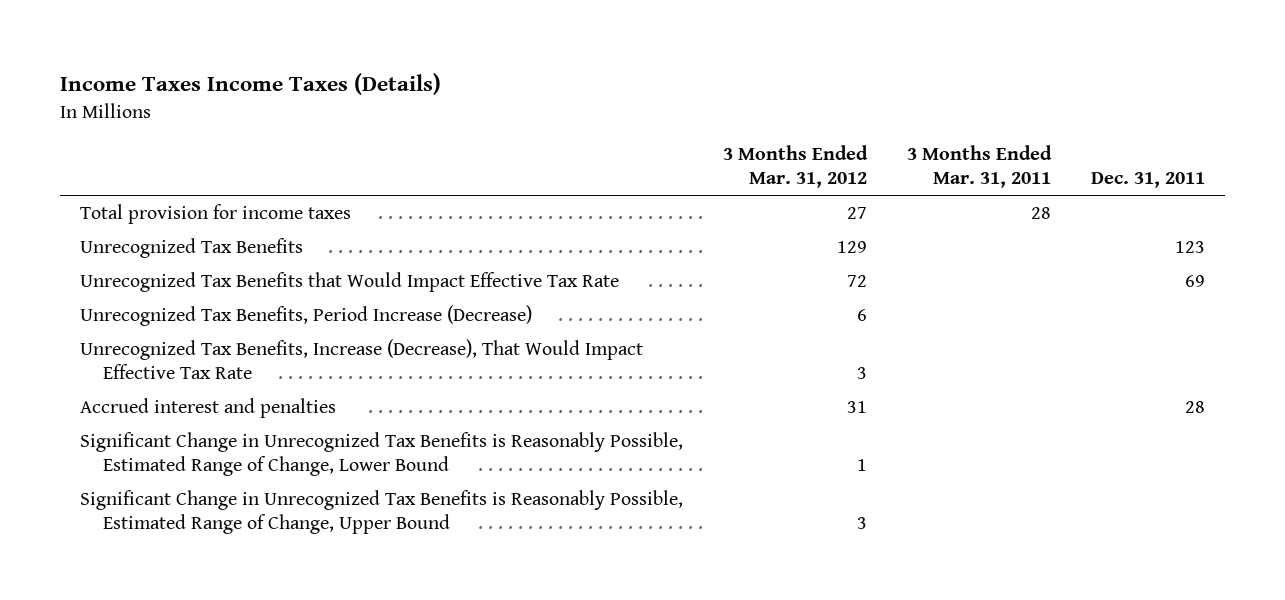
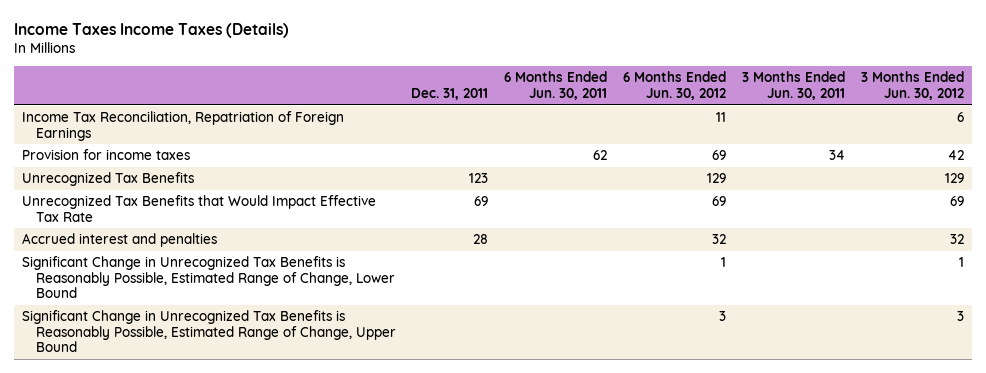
[723,145,869,189] 3 Months Ended Mar. 31, 2012 -> none
[907,145,1053,189] 3 Months Ended Mar. 31, 2011 -> none
none -> [504,71,608,100] 6 Months Ended Jun. 30, 2011
none -> [623,71,727,100] 6 Months Ended Jun. 30, 2012
none -> [742,71,846,100] 3 Months Ended Jun. 30, 2011
none -> [861,71,965,100] 3 Months Ended Jun. 30, 2012
none -> [22,111,345,141] Income Tax Reconciliation, Repatriation of Foreign Earnings
[80,204,352,225] Total provision for income taxes -> [22,149,191,161] Provision for income taxes
[80,305,533,327] Unrecognized Tax Benefits, Period Increase (Decrease) -> none
[80,339,644,380] Unrecognized Tax Benefits, Increase (Decrease), That Would Impact Effective Tax Rate -> none

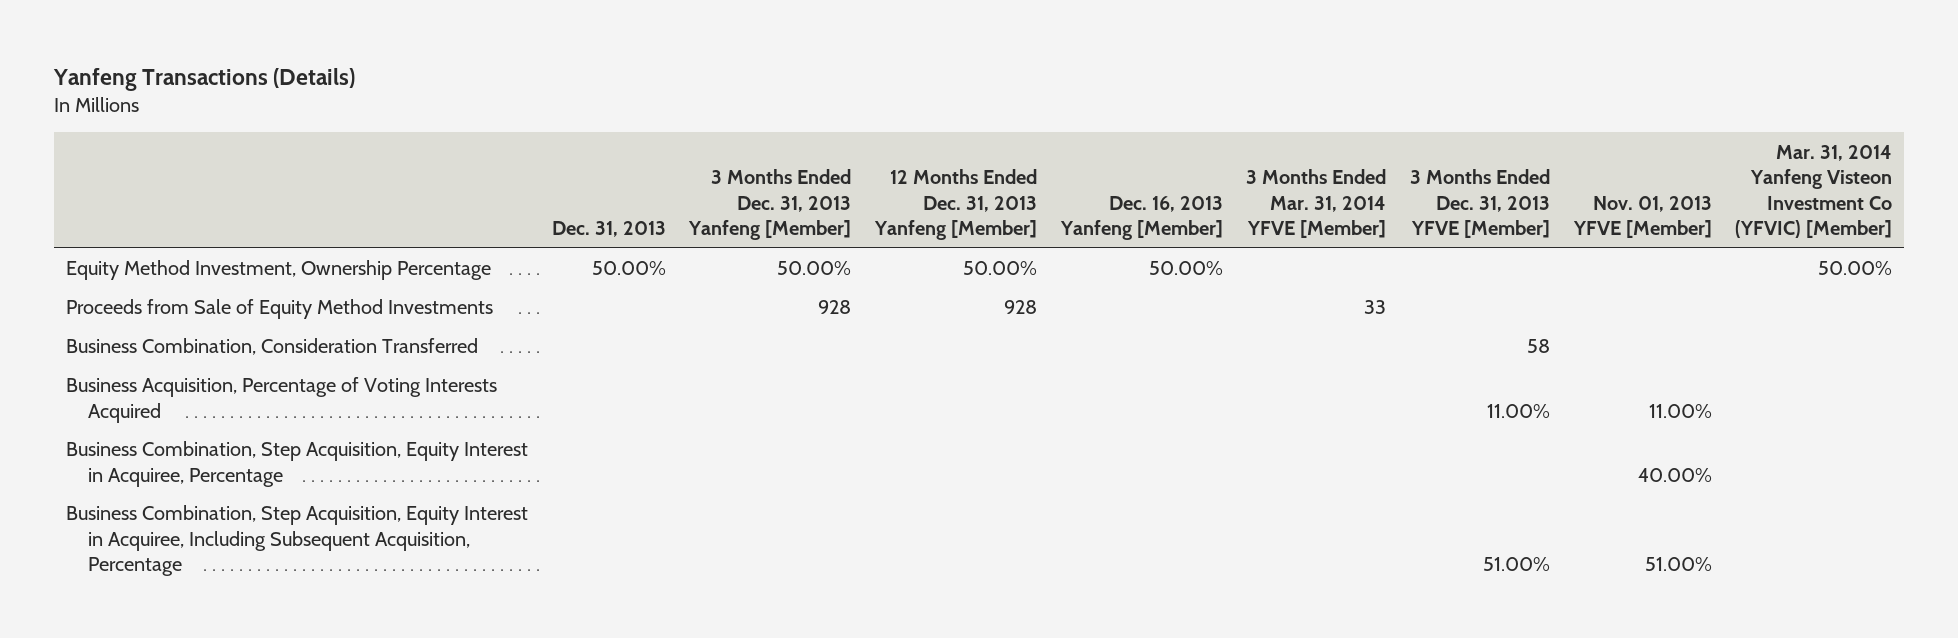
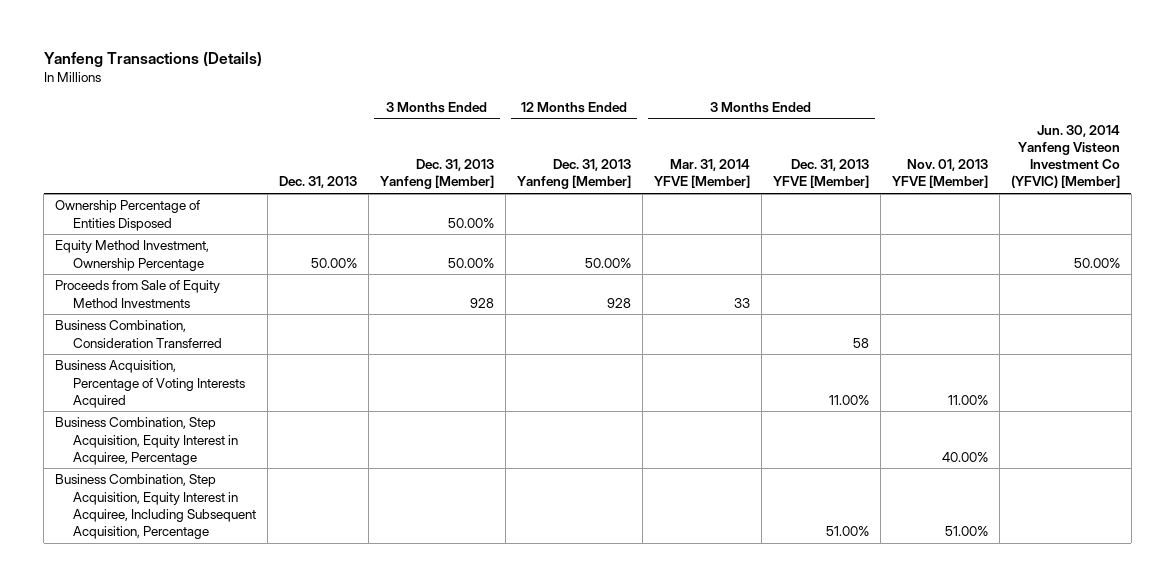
[1059,195,1223,241] Dec. 16, 2013 Yanfeng [Member] -> none
[1735,144,1893,239] Mar. 31, 2014 Yanfeng Visteon Investment Co (YFVIC) [Member] -> none
none -> [1010,124,1120,189] Jun. 30, 2014 Yanfeng Visteon Investment Co (YFVIC) [Member]
none -> [55,200,201,231] Ownership Percentage of Entities Disposed

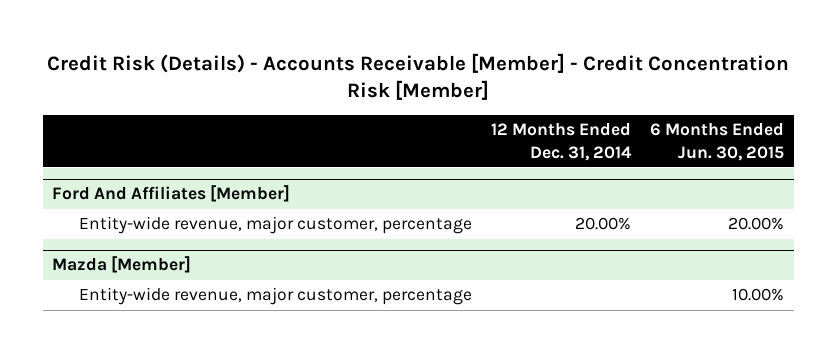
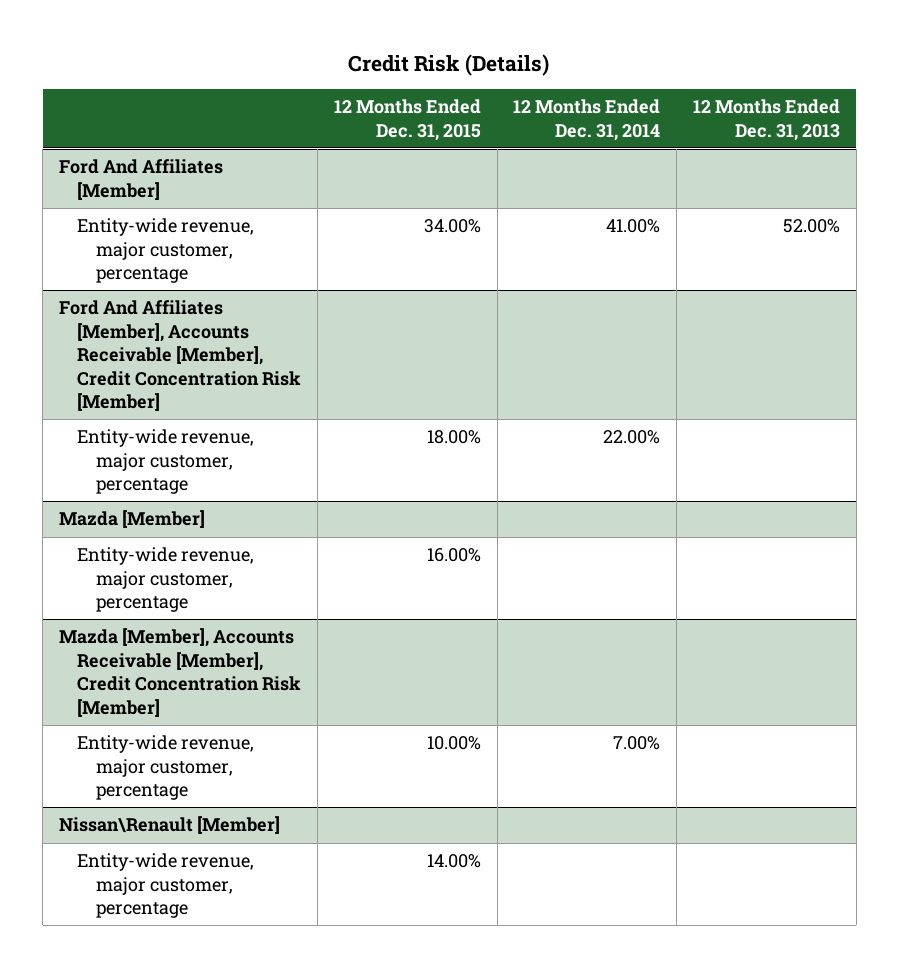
[47,52,790,101] Credit Risk (Details) - Accounts Receivable [Member] - Credit Concentration Risk [Member] -> [348,53,550,76] Credit Risk (Details)
[649,123,784,161] 6 Months Ended Jun. 30, 2015 -> none
none -> [333,99,481,141] 12 Months Ended Dec. 31, 2015
none -> [692,99,840,141] 12 Months Ended Dec. 31, 2013
[574,217,631,231] 20.00% -> [606,219,661,234] 41.00%
none -> [58,300,302,411] Ford And Affiliates [Member], Accounts Receivable [Member], Credit Concentration Risk [Member]
none -> [77,429,255,495] Entity-wide revenue, major customer, percentage
none -> [58,628,302,717] Mazda [Member], Accounts Receivable [Member], Credit Concentration Risk [Member]
none -> [77,735,255,801] Entity-wide revenue, major customer, percentage
none -> [58,816,280,835] Nissan\Renault [Member]
none -> [77,853,255,919] Entity-wide revenue, major customer, percentage

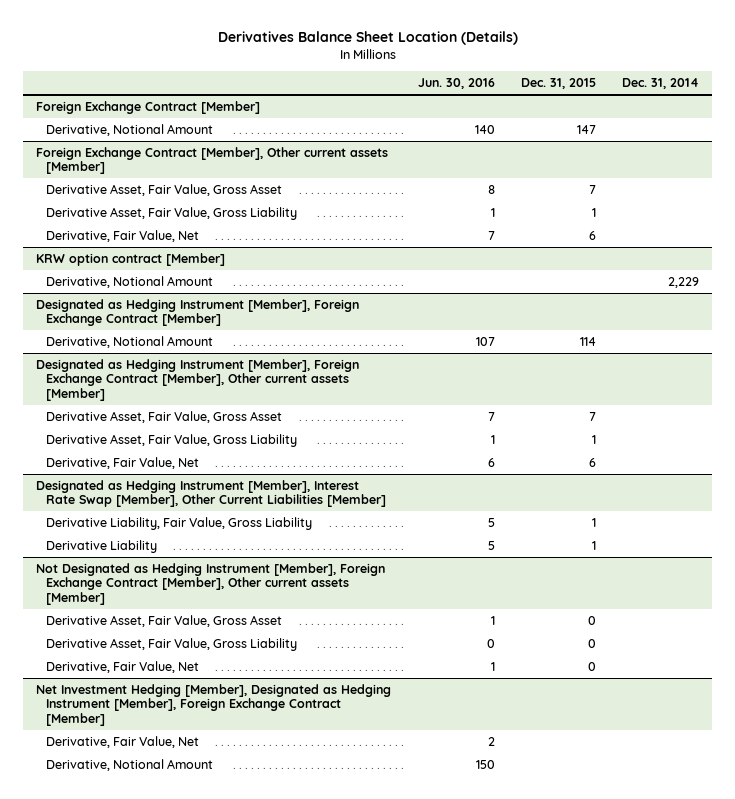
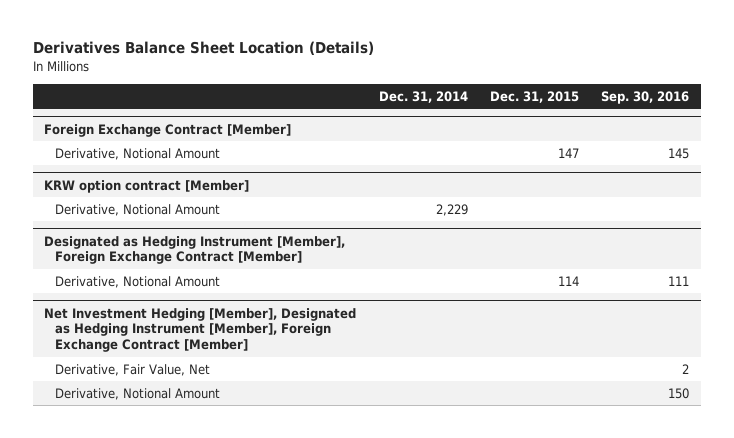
[417,78,495,90] Jun. 30, 2016 -> none
none -> [601,90,690,104] Sep. 30, 2016
[36,146,389,175] Foreign Exchange Contract [Member], Other current assets [Member] -> none
[45,183,282,196] Derivative Asset, Fair Value, Gross Asset -> none
[45,206,297,220] Derivative Asset, Fair Value, Gross Liability -> none
[45,229,199,242] Derivative, Fair Value, Net -> none
[36,358,360,401] Designated as Hedging Instrument [Member], Foreign Exchange Contract [Member], Other current assets [Member] -> none
[45,410,282,423] Derivative Asset, Fair Value, Gross Asset -> none
[45,433,297,447] Derivative Asset, Fair Value, Gross Liability -> none
[45,456,199,469] Derivative, Fair Value, Net -> none
[36,479,386,508] Designated as Hedging Instrument [Member], Interest Rate Swap [Member], Other Current Liabilities [Member] -> none
[45,516,312,530] Derivative Liability, Fair Value, Gross Liability -> none
[45,539,157,553] Derivative Liability -> none
[36,562,386,605] Not Designated as Hedging Instrument [Member], Foreign Exchange Contract [Member], Other current assets [Member] -> none
[45,614,282,627] Derivative Asset, Fair Value, Gross Asset -> none
[45,637,297,651] Derivative Asset, Fair Value, Gross Liability -> none
[45,660,199,673] Derivative, Fair Value, Net -> none

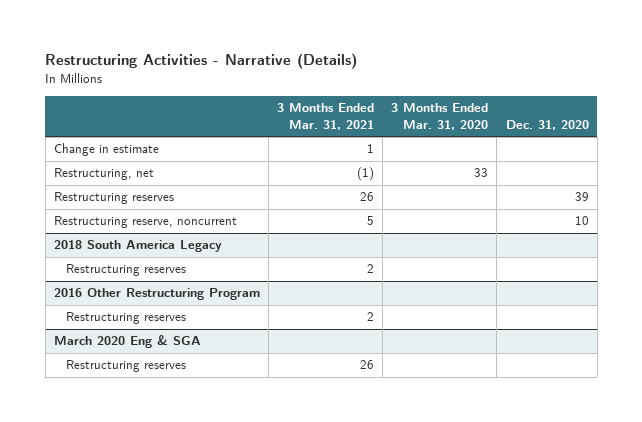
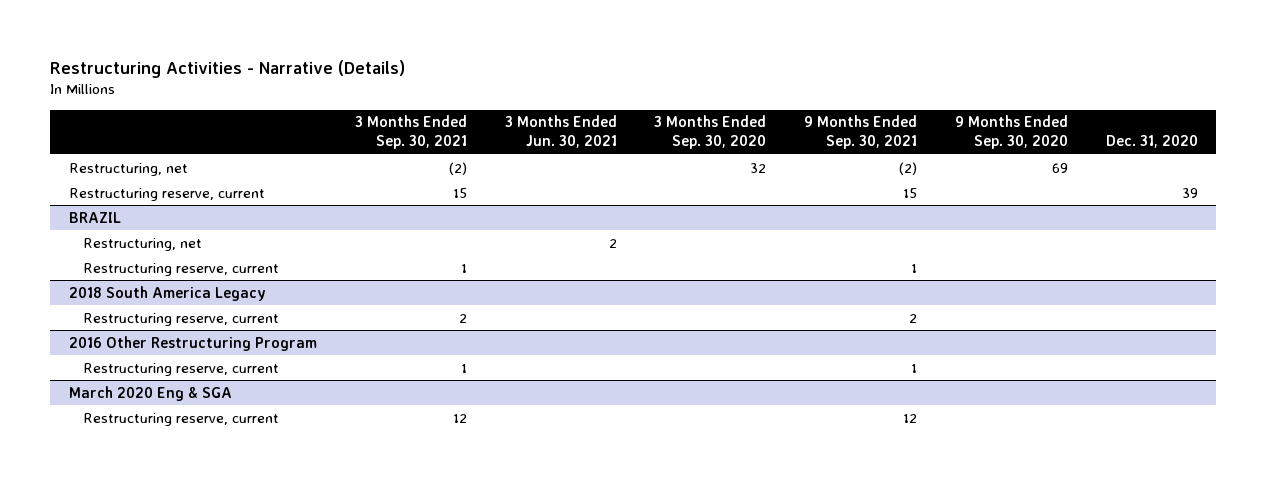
[277,103,375,130] 3 Months Ended Mar. 31, 2021 -> none
[391,103,489,130] 3 Months Ended Mar. 31, 2020 -> none
none -> [354,115,467,150] 3 Months Ended Sep. 30, 2021
none -> [504,115,617,149] 3 Months Ended Jun. 30, 2021
none -> [654,115,767,150] 3 Months Ended Sep. 30, 2020
none -> [804,115,918,150] 9 Months Ended Sep. 30, 2021
none -> [954,115,1068,150] 9 Months Ended Sep. 30, 2020
[53,143,159,157] Change in estimate -> none
[53,216,237,229] Restructuring reserve, noncurrent -> none
[53,192,174,205] Restructuring reserves -> [69,187,266,201] Restructuring reserve, current
none -> [69,211,122,223] BRAZIL
none -> [83,237,203,251] Restructuring, net
none -> [83,262,280,276] Restructuring reserve, current
[66,264,187,277] Restructuring reserves -> [83,312,280,326] Restructuring reserve, current
[66,312,187,325] Restructuring reserves -> [83,362,280,376] Restructuring reserve, current
[66,360,187,373] Restructuring reserves -> [83,412,280,426] Restructuring reserve, current

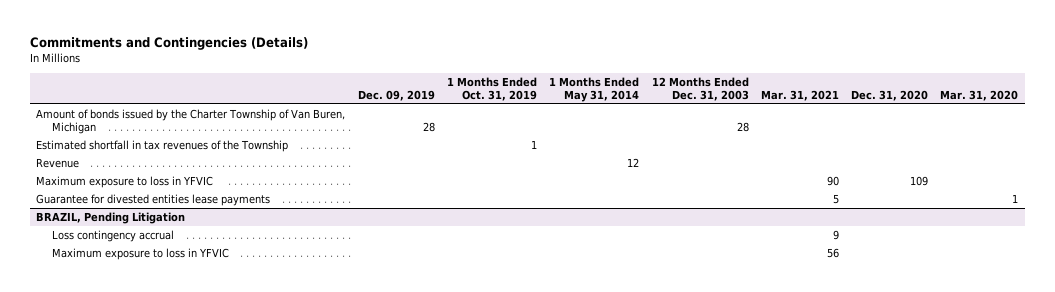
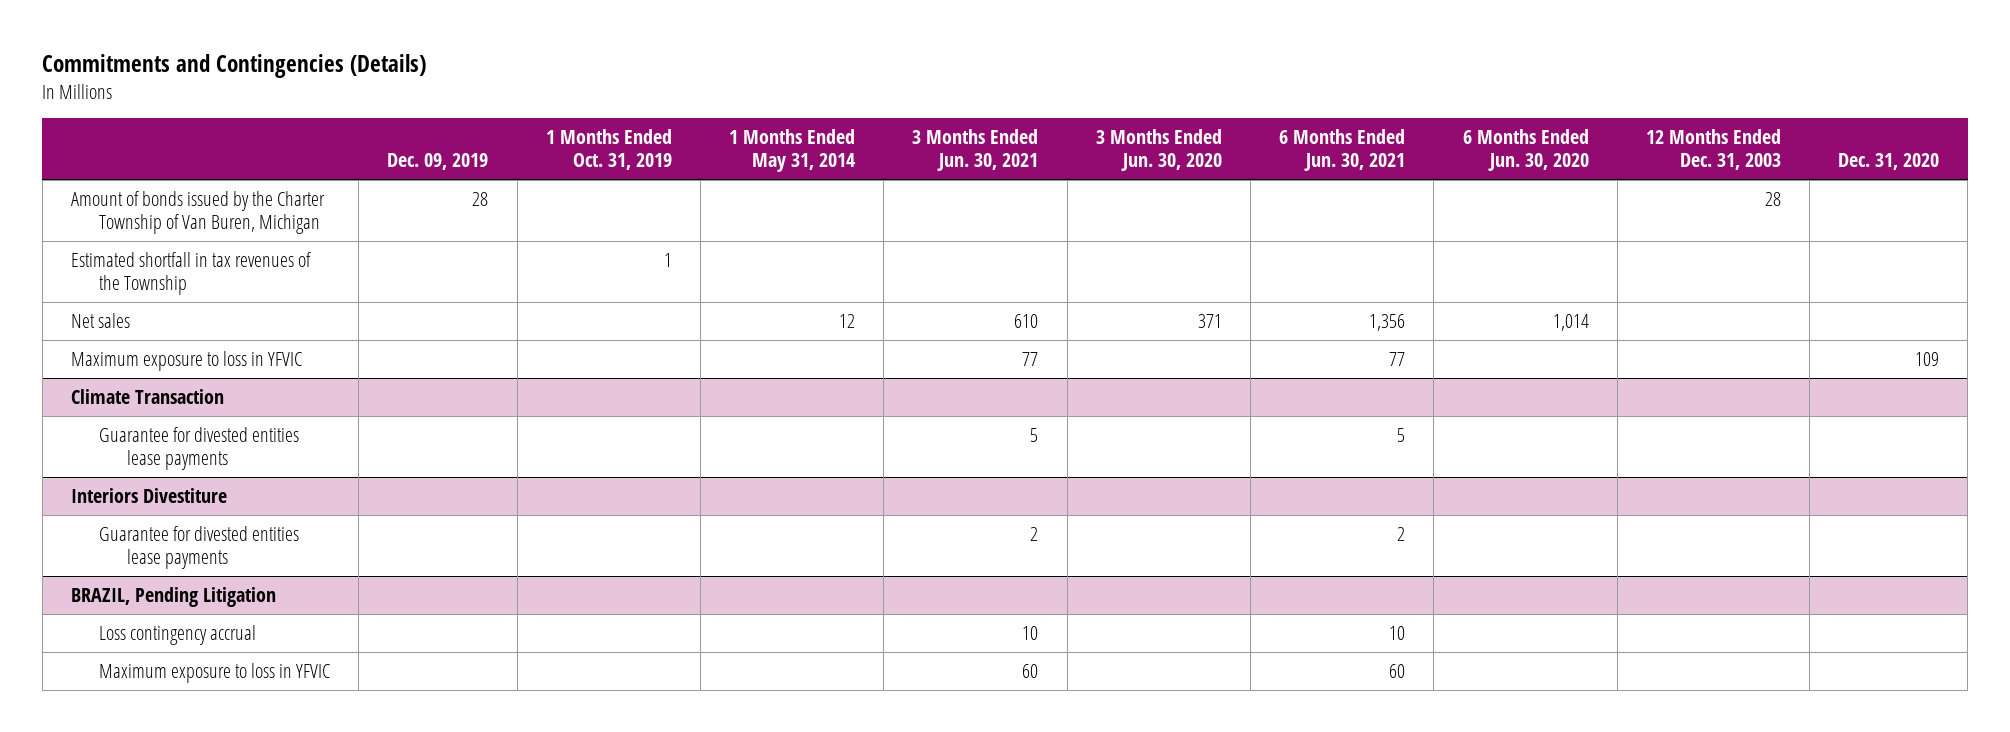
[760,89,839,101] Mar. 31, 2021 -> none
[940,89,1019,101] Mar. 31, 2020 -> none
none -> [912,129,1039,172] 3 Months Ended Jun. 30, 2021
none -> [1095,129,1222,172] 3 Months Ended Jun. 30, 2020
none -> [1279,129,1406,172] 6 Months Ended Jun. 30, 2021
none -> [1462,129,1589,172] 6 Months Ended Jun. 30, 2020
[36,157,80,168] Revenue -> none
none -> [70,312,130,328] Net sales
[36,193,271,206] Guarantee for divested entities lease payments -> none
none -> [70,388,224,404] Climate Transaction
none -> [99,426,300,471] Guarantee for divested entities lease payments
none -> [70,487,227,503] Interiors Divestiture
none -> [99,525,300,570] Guarantee for divested entities lease payments

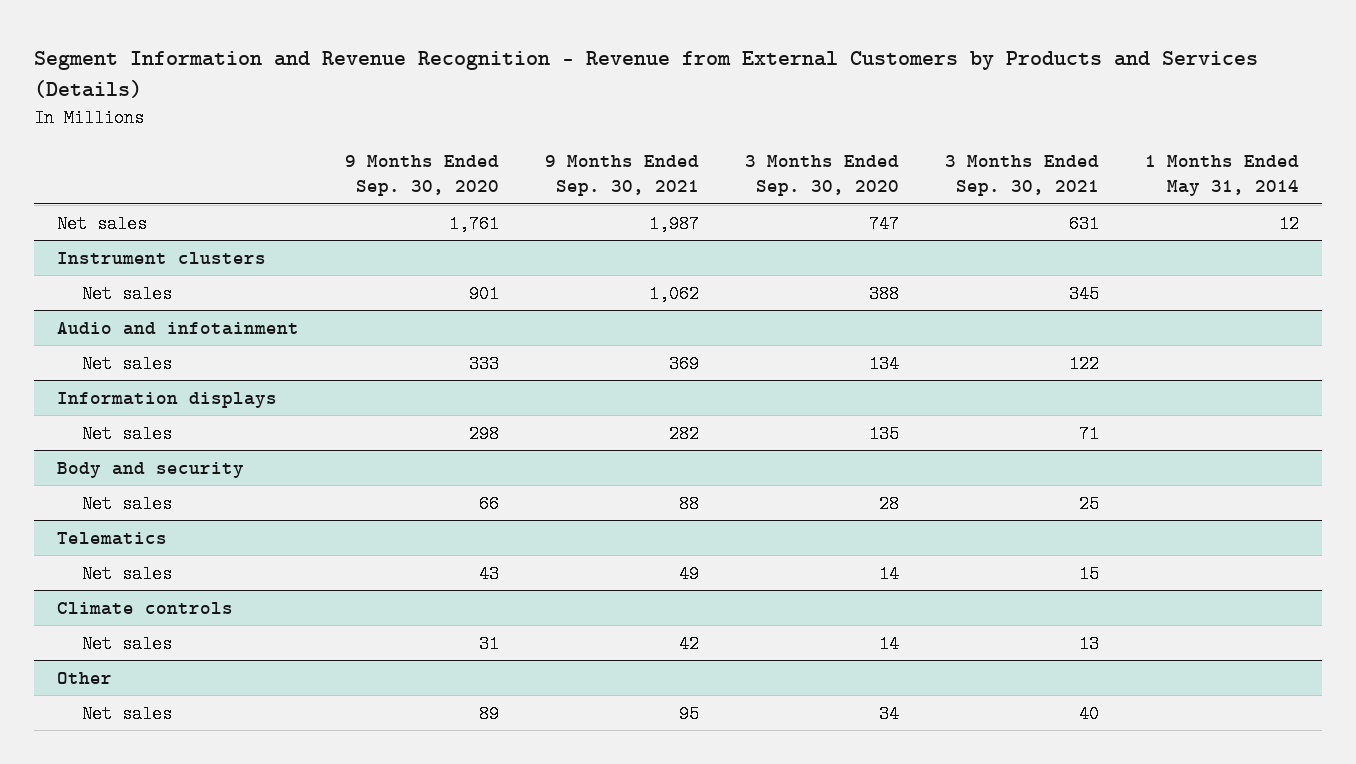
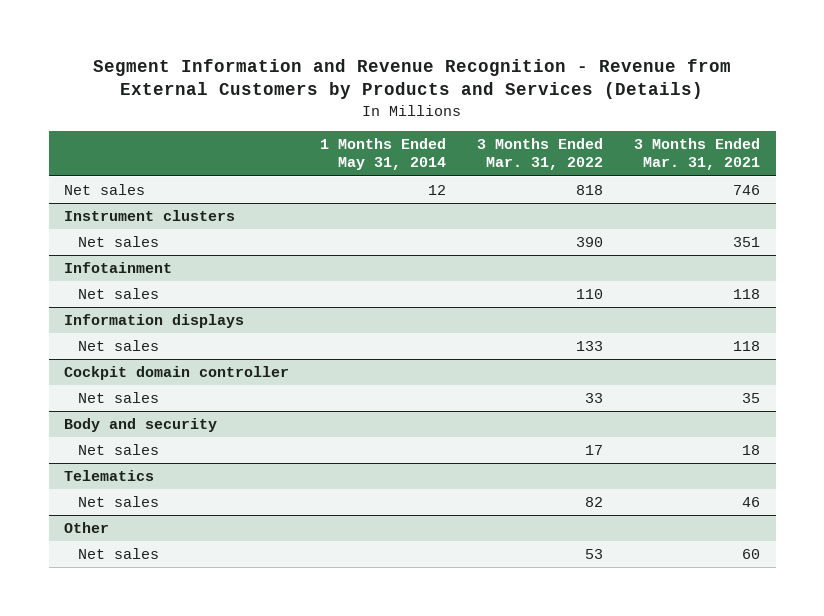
[345,154,500,197] 9 Months Ended Sep. 30, 2020 -> none
[544,154,699,197] 9 Months Ended Sep. 30, 2021 -> none
[744,154,899,197] 3 Months Ended Sep. 30, 2020 -> none
[944,154,1099,197] 3 Months Ended Sep. 30, 2021 -> none
none -> [477,137,604,171] 3 Months Ended Mar. 31, 2022
none -> [634,137,761,171] 3 Months Ended Mar. 31, 2021
[57,321,300,335] Audio and infotainment -> [64,262,173,274] Infotainment
none -> [64,366,290,381] Cockpit domain controller
none -> [78,392,160,404] Net sales
[57,601,234,615] Climate controls -> none
[81,634,172,653] Net sales -> none

